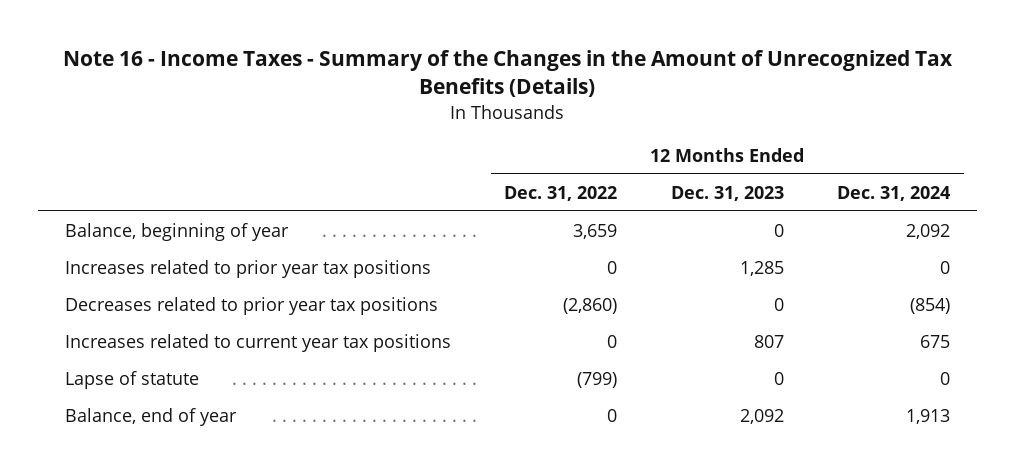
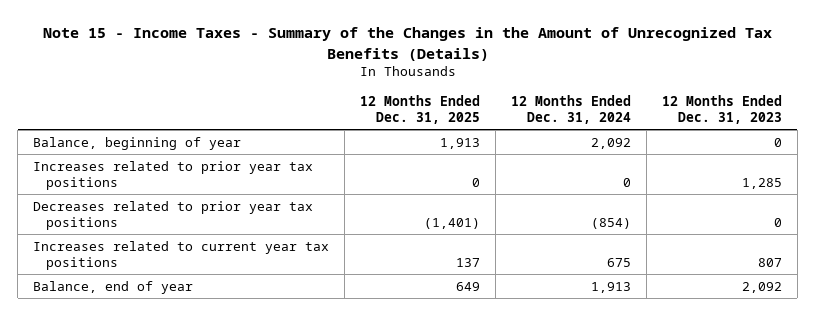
[63,49,954,98] Note 16 - Income Taxes - Summary of the Changes in the Amount of Unrecognized Tax Benefits (Details) -> [42,27,772,61] Note 15 - Income Taxes - Summary of the Changes in the Amount of Unrecognized Tax Benefits (Details)
[504,185,618,201] Dec. 31, 2022 -> none
none -> [360,95,481,125] 12 Months Ended Dec. 31, 2025
[64,370,199,389] Lapse of statute -> none

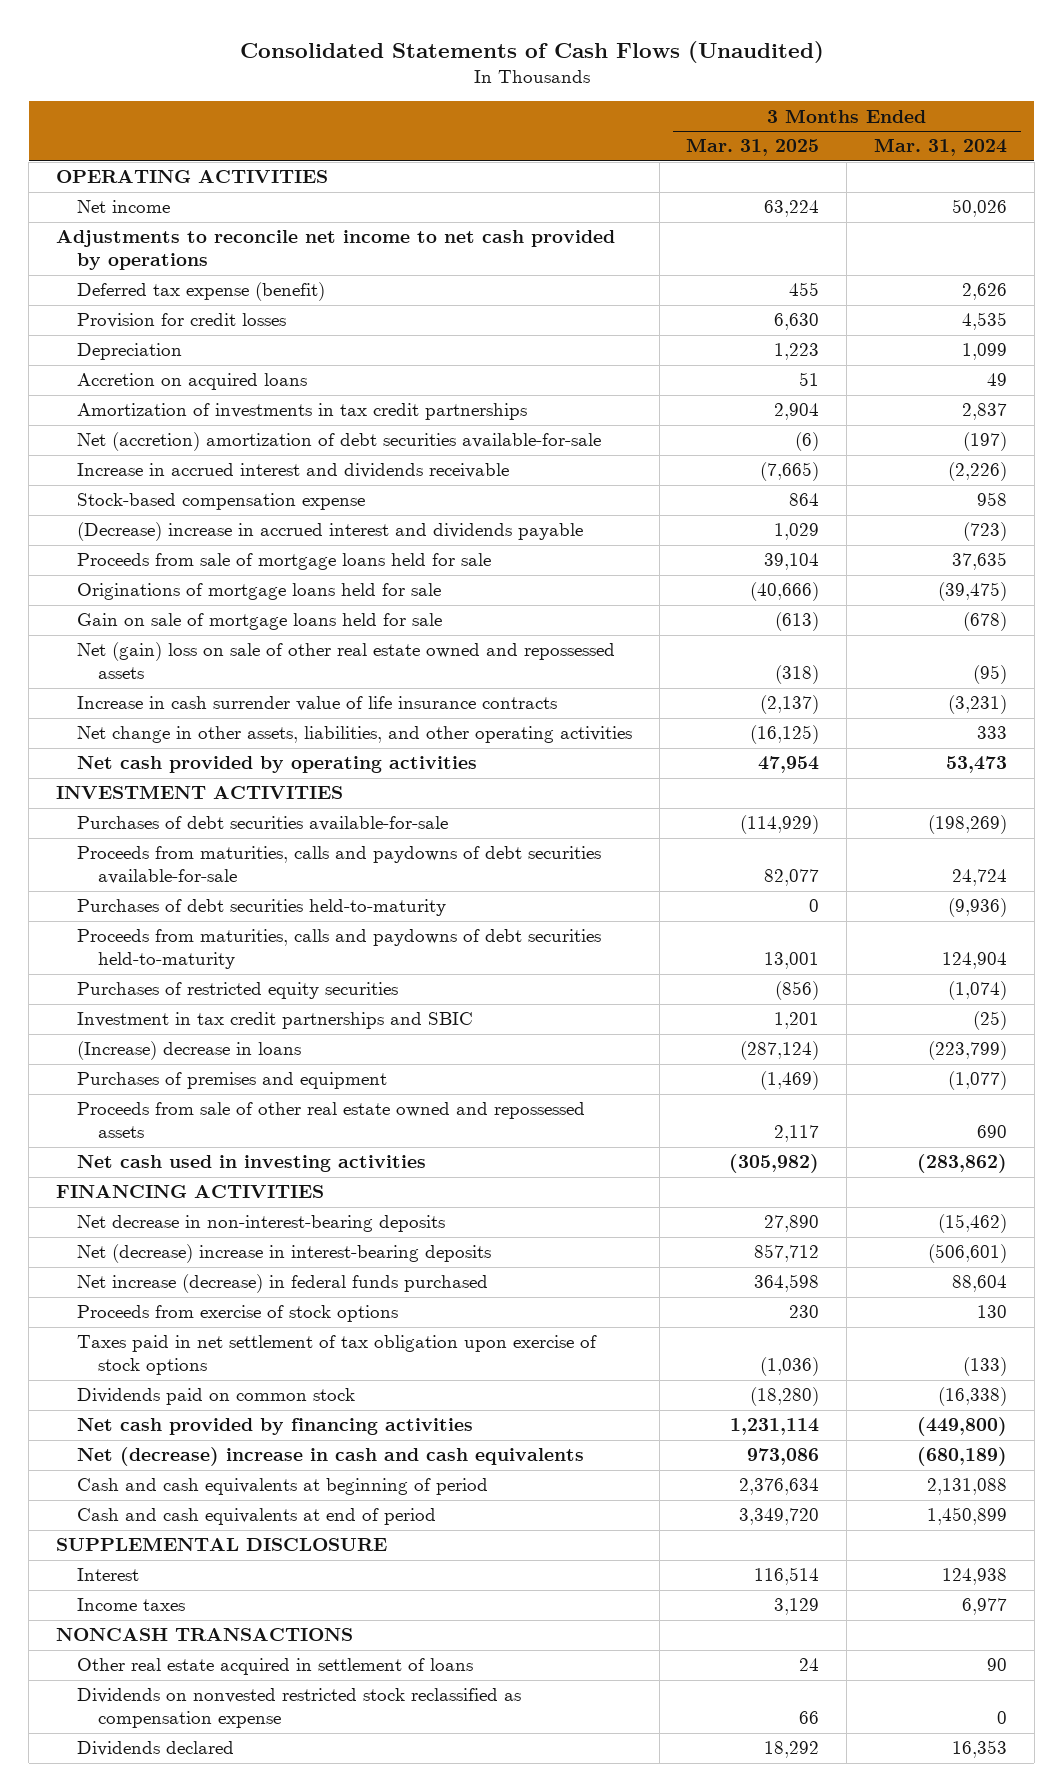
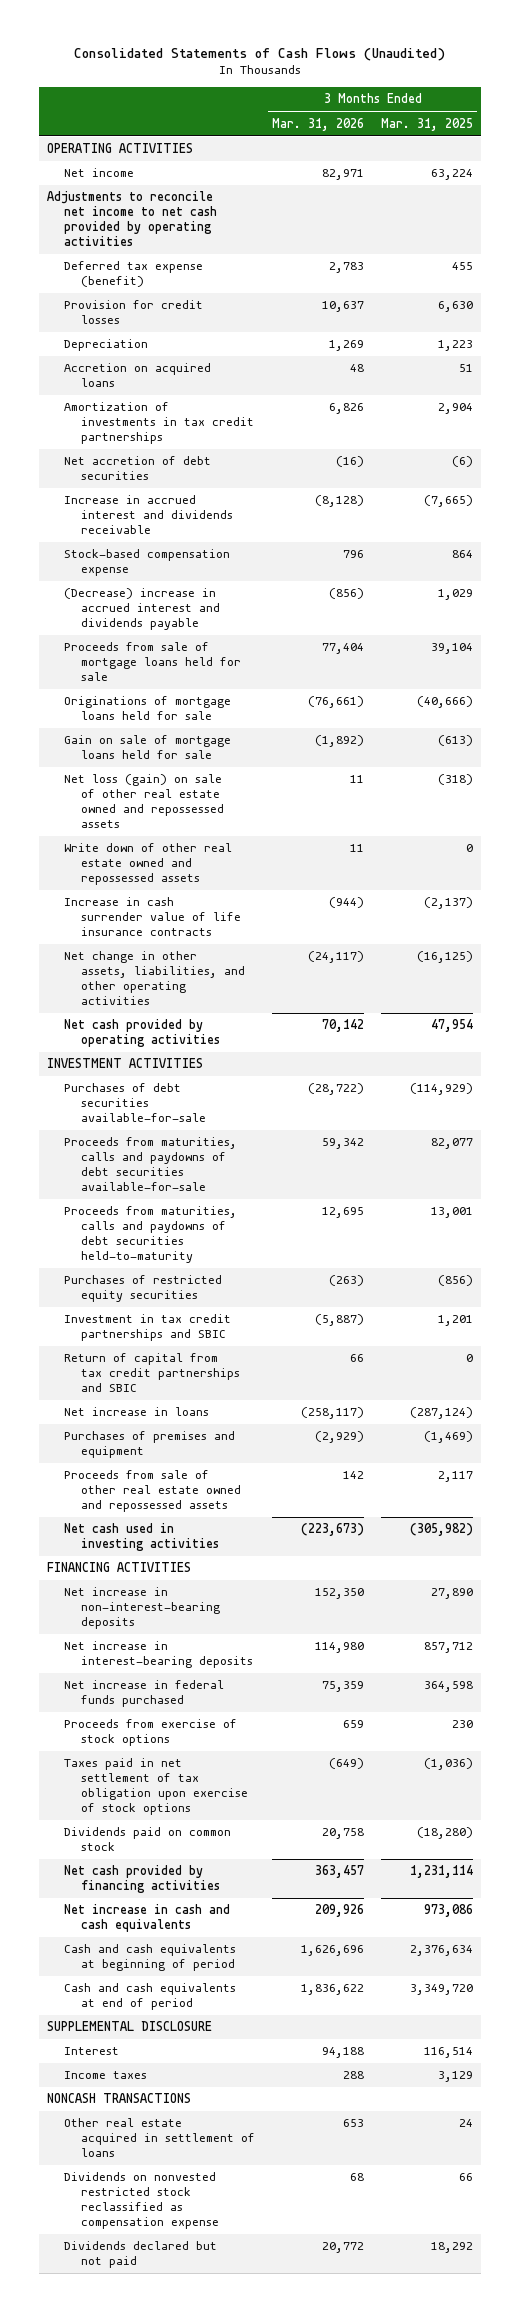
[874,138,1008,157] Mar. 31, 2024 -> none
none -> [272,117,365,131] Mar. 31, 2026
[56,230,616,271] Adjustments to reconcile net income to net cash provided by operations -> [47,191,218,247] Adjustments to reconcile net income to net cash provided by operating activities
[76,432,601,452] Net (accretion) amortization of debt securities available-for-sale -> [64,456,212,481] Net accretion of debt securities
[76,642,615,680] Net (gain) loss on sale of other real estate owned and repossessed assets -> [64,774,225,829] Net loss (gain) on sale of other real estate owned and repossessed assets
none -> [64,843,233,886] Write down of other real estate owned and repossessed assets
[76,899,446,917] Purchases of debt securities held-to-maturity -> none
none -> [64,1353,241,1393] Return of capital from tax credit partnerships and SBIC
[76,1041,301,1061] (Increase) decrease in loans -> [64,1407,210,1417] Net increase in loans
[76,1215,445,1233] Net decrease in non-interest-bearing deposits -> [64,1587,221,1630] Net increase in non-interest-bearing deposits
[76,1244,491,1264] Net (decrease) increase in interest-bearing deposits -> [64,1641,254,1669] Net increase in interest-bearing deposits
[76,1274,488,1294] Net increase (decrease) in federal funds purchased -> [64,1680,225,1708] Net increase in federal funds purchased
[76,1447,584,1467] Net (decrease) increase in cash and cash equivalents -> [64,1904,231,1933] Net increase in cash and cash equivalents
[76,1741,234,1757] Dividends declared -> [64,2241,218,2269] Dividends declared but not paid

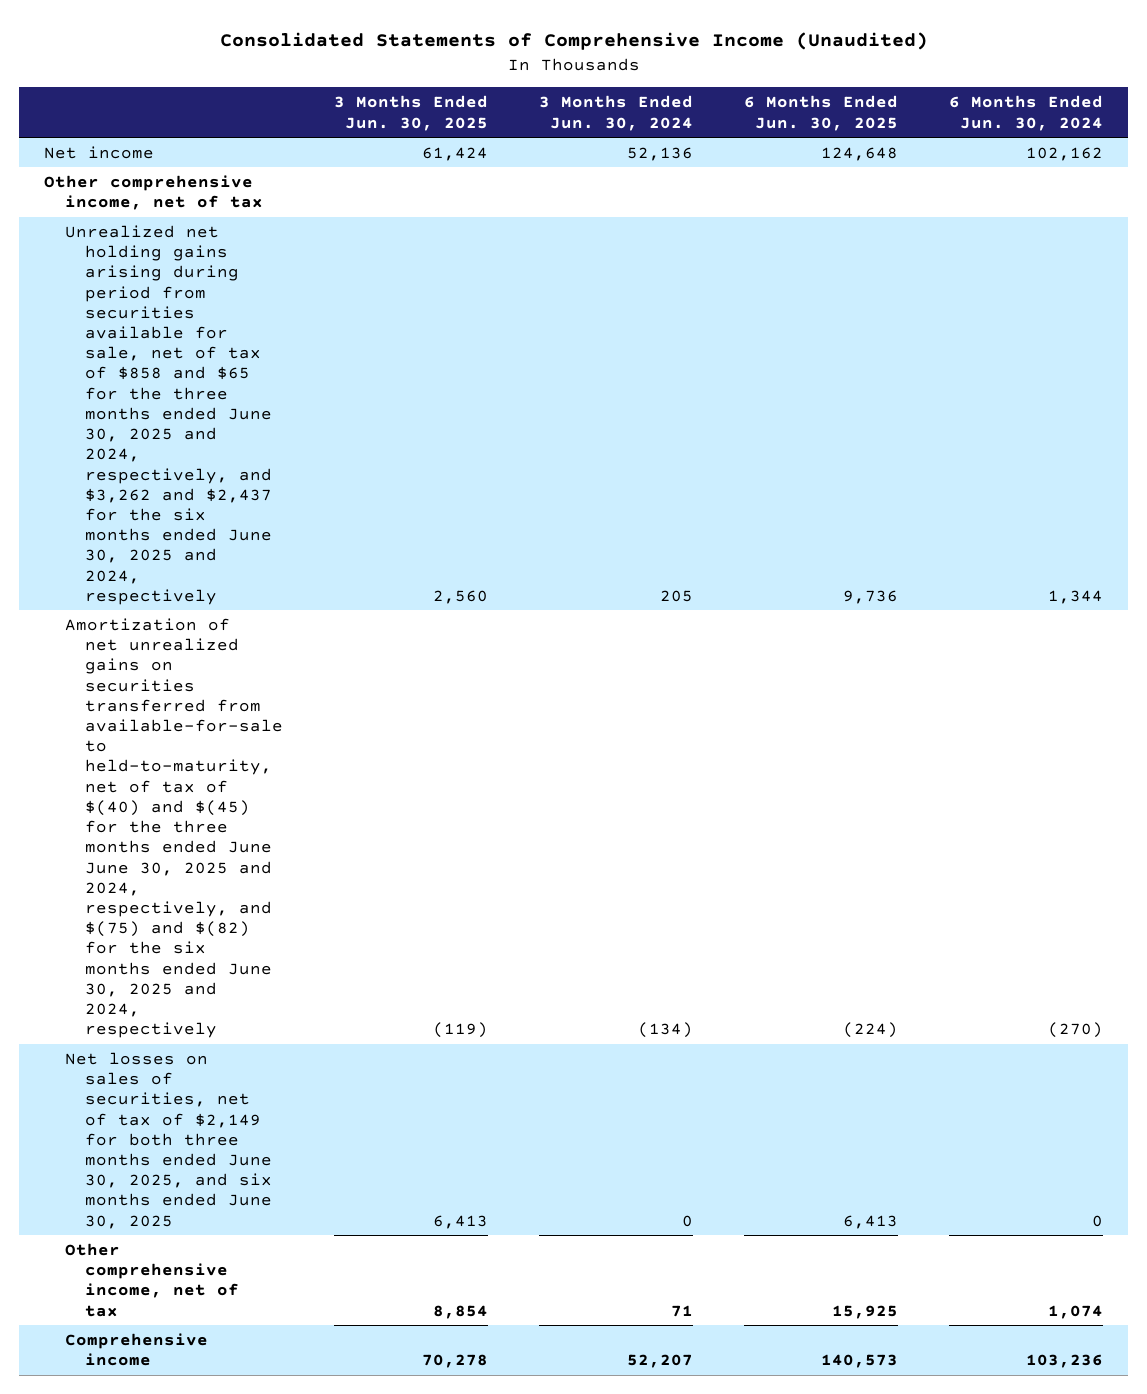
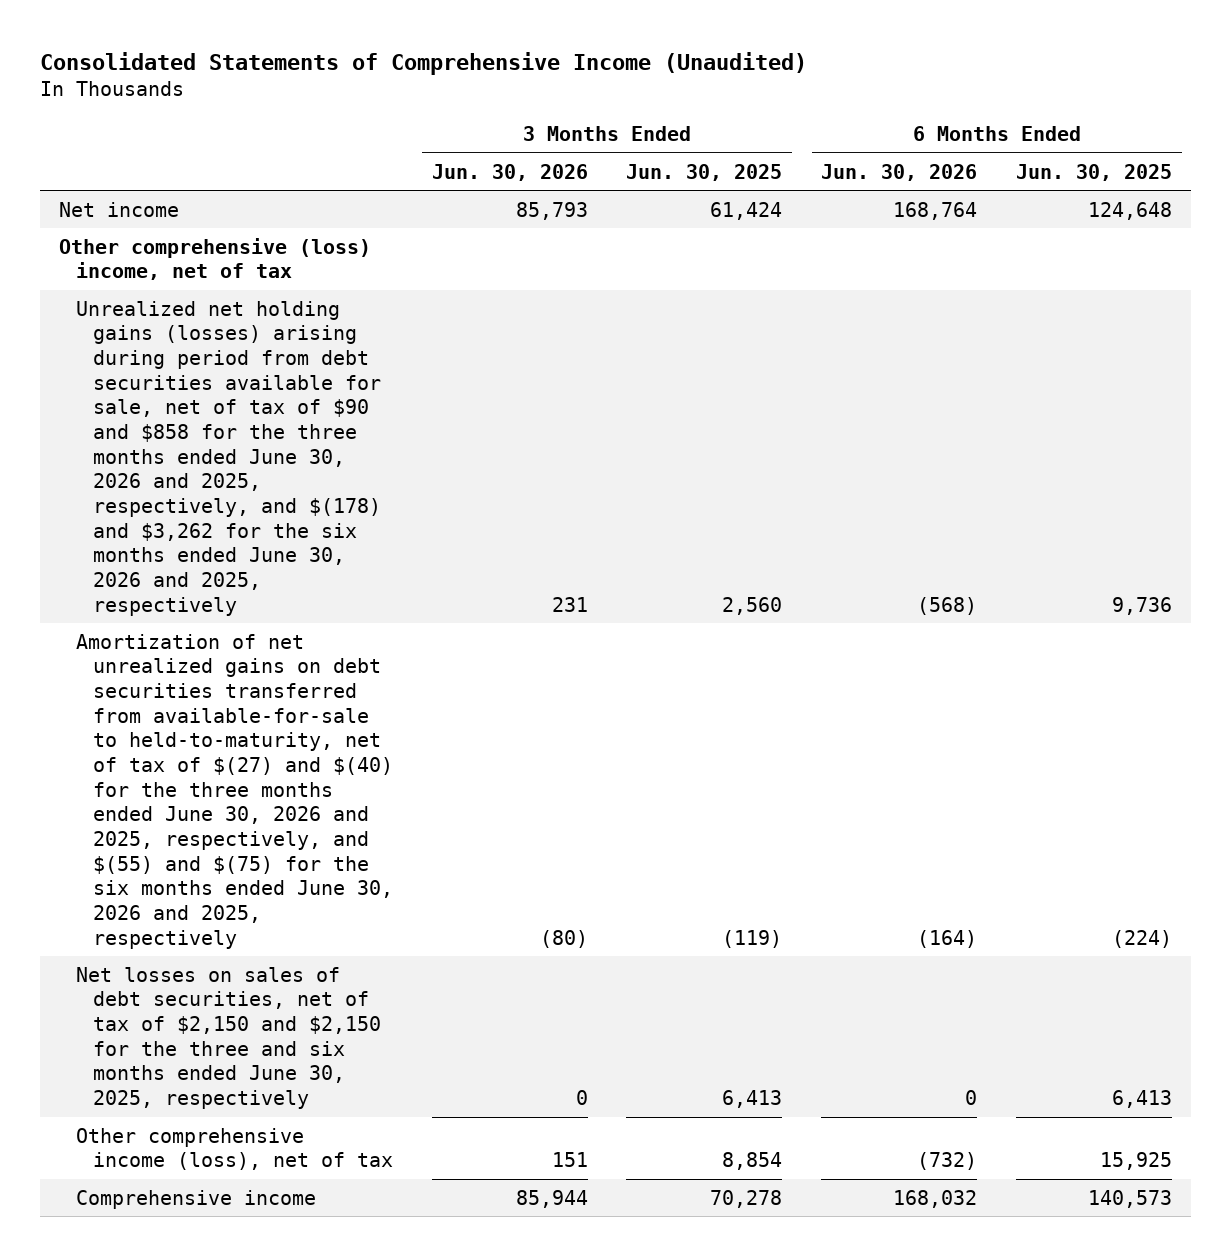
[539,95,694,131] 3 Months Ended Jun. 30, 2024 -> none
[948,95,1103,131] 6 Months Ended Jun. 30, 2024 -> none
none -> [431,163,588,181] Jun. 30, 2026
none -> [821,163,978,181] Jun. 30, 2026
[44,174,263,211] Other comprehensive income, net of tax -> [59,237,372,281] Other comprehensive (loss) income, net of tax
[64,224,273,605] Unrealized net holding gains arising during period from securities available for sale, net of tax of $858 and $65 for the three months ended June 30, 2025 and 2024, respectively, and $3,262 and $2,437 for the six months ended June 30, 2025 and 2024, respectively -> [76,300,381,616] Unrealized net holding gains (losses) arising during period from debt securities available for sale, net of tax of $90 and $858 for the three months ended June 30, 2026 and 2025, respectively, and $(178) and $3,262 for the six months ended June 30, 2026 and 2025, respectively
[64,617,284,1039] Amortization of net unrealized gains on securities transferred from available-for-sale to held-to-maturity, net of tax of $(40) and $(45) for the three months ended June June 30, 2025 and 2024, respectively, and $(75) and $(82) for the six months ended June 30, 2025 and 2024, respectively -> [76,633,393,949] Amortization of net unrealized gains on debt securities transferred from available-for-sale to held-to-maturity, net of tax of $(27) and $(40) for the three months ended June 30, 2026 and 2025, respectively, and $(55) and $(75) for the six months ended June 30, 2026 and 2025, respectively
[64,1051,273,1229] Net losses on sales of securities, net of tax of $2,149 for both three months ended June 30, 2025, and six months ended June 30, 2025 -> [76,966,381,1110] Net losses on sales of debt securities, net of tax of $2,150 and $2,150 for the three and six months ended June 30, 2025, respectively
[64,1242,240,1317] Other comprehensive income, net of tax -> [76,1127,393,1171] Other comprehensive income (loss), net of tax

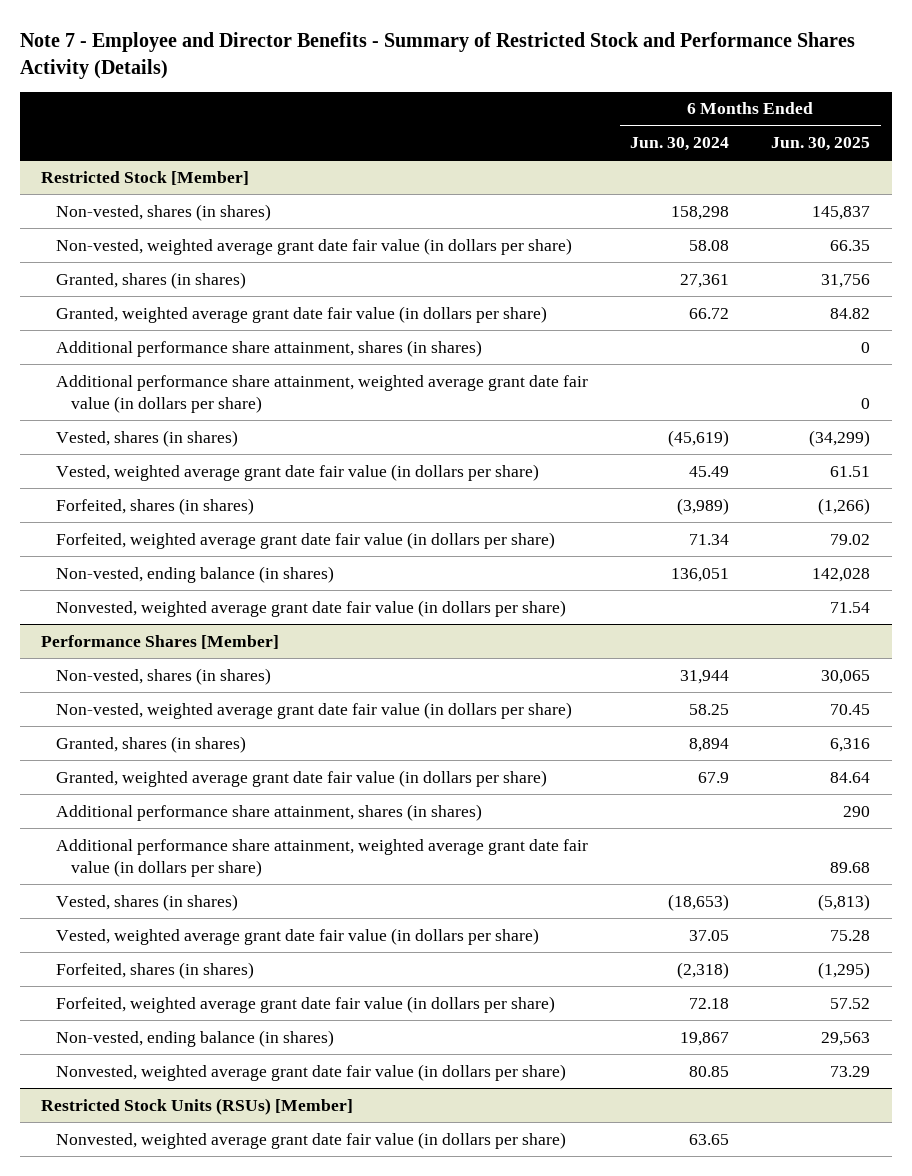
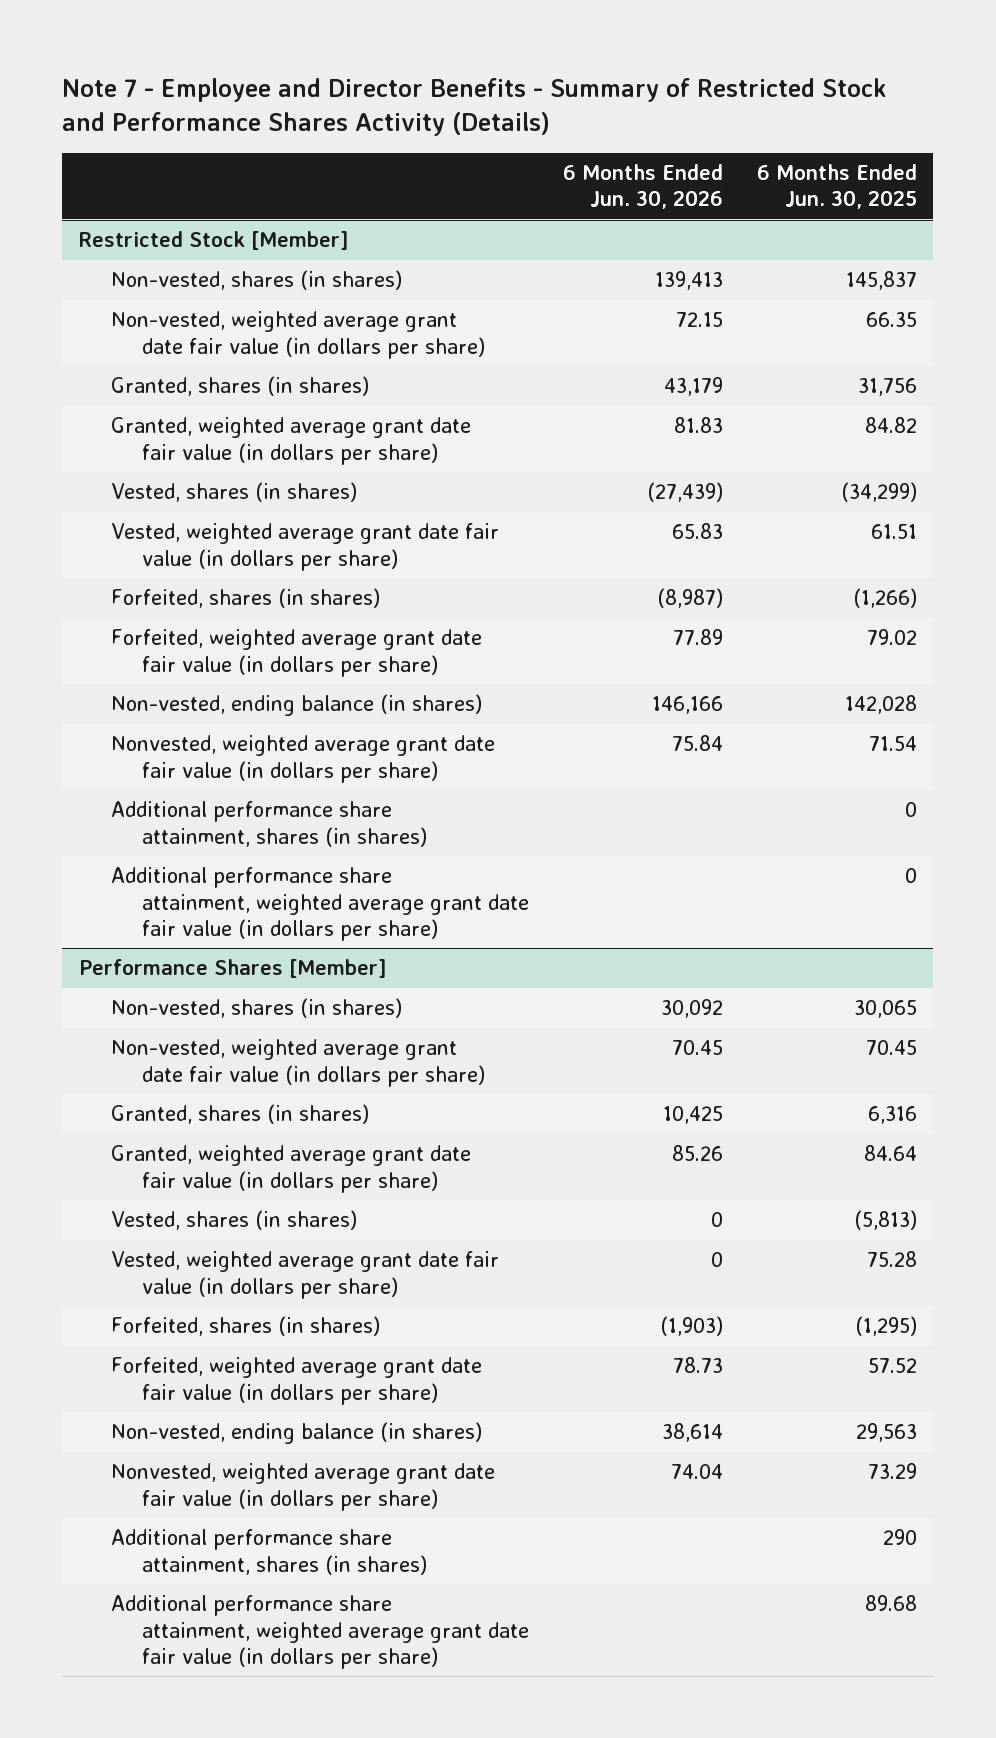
[630,137,730,152] Jun. 30, 2024 -> none
none -> [562,164,723,210] 6 Months Ended Jun. 30, 2026
[56,339,483,357] Additional performance share attainment, shares (in shares) -> [110,801,428,847] Additional performance share attainment, shares (in shares)
[56,374,589,413] Additional performance share attainment, weighted average grant date fair value (in dollars per share) -> [110,867,530,942] Additional performance share attainment, weighted average grant date fair value (in dollars per share)
[41,1097,354,1115] Restricted Stock Units (RSUs) [Member] -> none
[56,1131,567,1149] Nonvested, weighted average grant date fair value (in dollars per share) -> none
[56,803,483,821] Additional performance share attainment, shares (in shares) -> [110,1529,428,1575] Additional performance share attainment, shares (in shares)
[56,838,589,877] Additional performance share attainment, weighted average grant date fair value (in dollars per share) -> [110,1595,530,1670] Additional performance share attainment, weighted average grant date fair value (in dollars per share)

